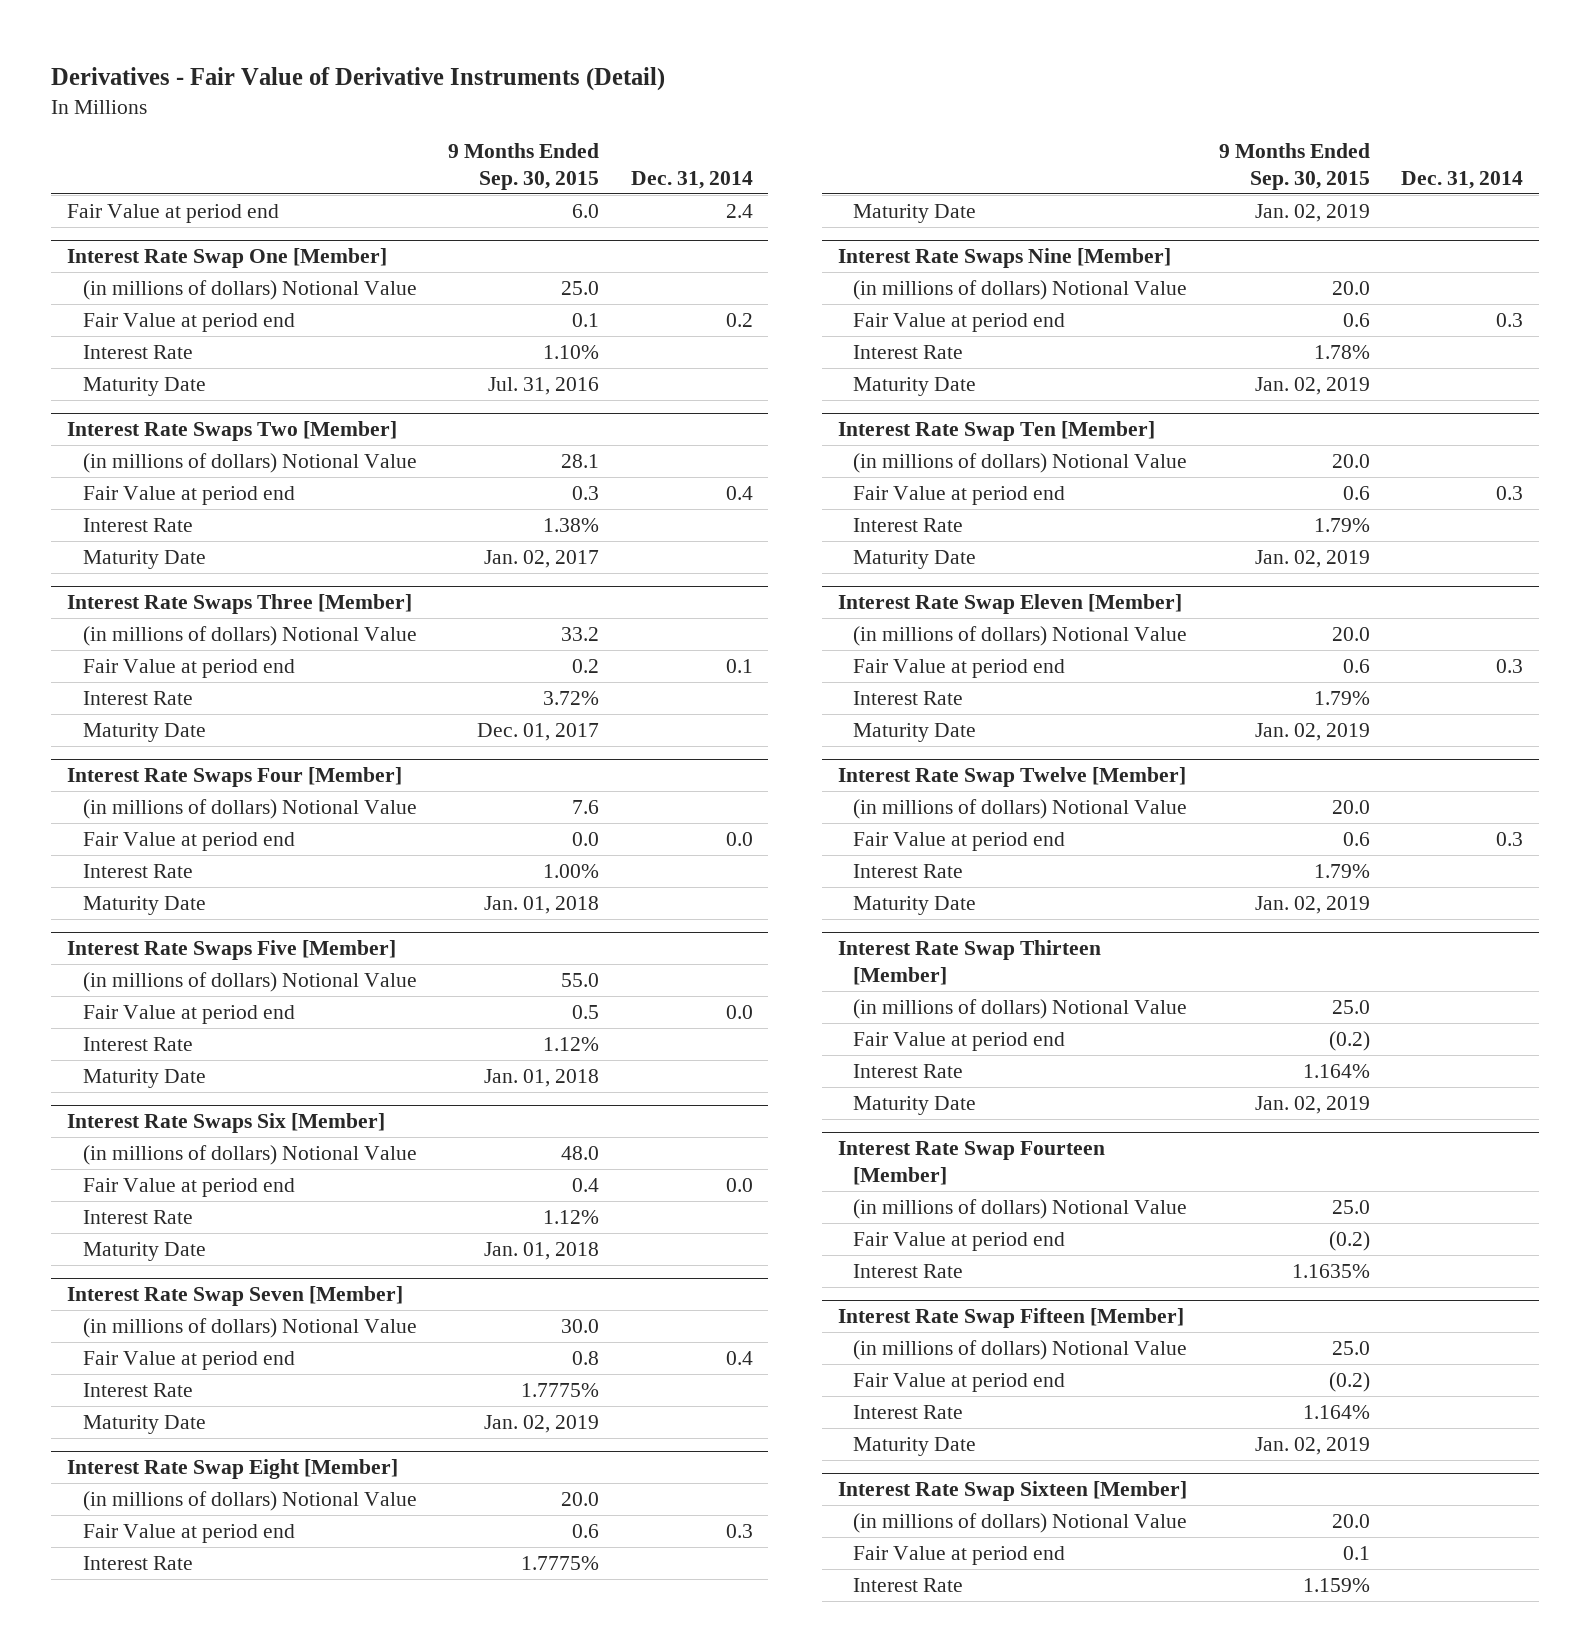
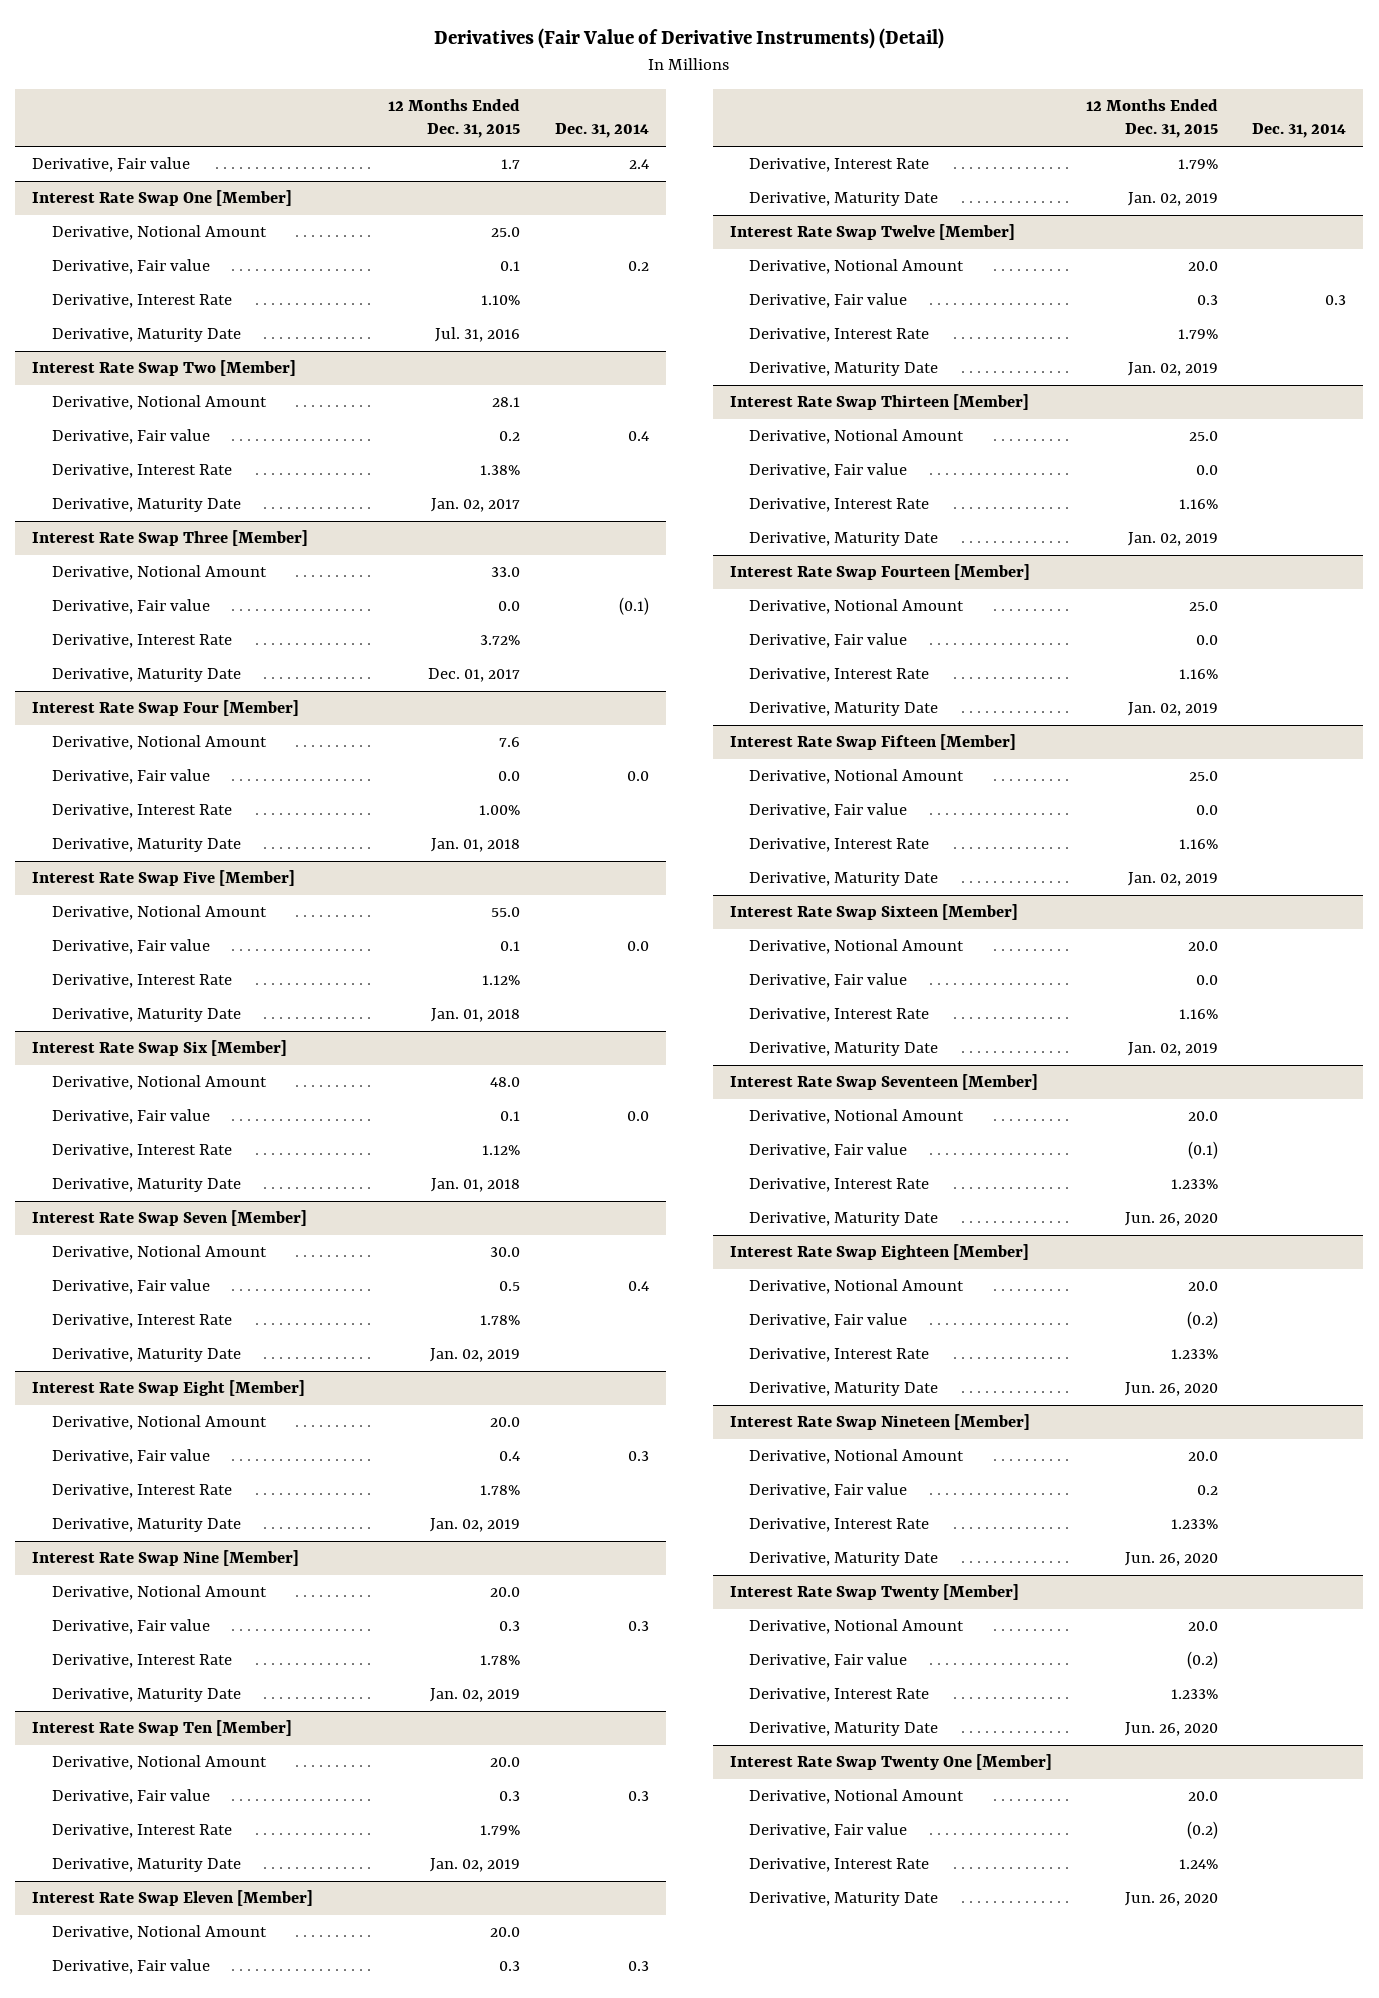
[51,66,666,91] Derivatives - Fair Value of Derivative Instruments (Detail) -> [434,28,945,50] Derivatives (Fair Value of Derivative Instruments) (Detail)
[448,143,600,190] 9 Months Ended Sep. 30, 2015 -> none
none -> [388,99,521,139] 12 Months Ended Dec. 31, 2015
[67,204,280,224] Fair Value at period end -> [32,157,191,173] Derivative, Fair value
[82,280,417,301] (in millions of dollars) Notional Value -> [51,225,267,241] Derivative, Notional Amount
[82,313,295,333] Fair Value at period end -> [51,259,210,275] Derivative, Fair value
[82,345,193,360] Interest Rate -> [51,294,232,309] Derivative, Interest Rate
[82,377,206,397] Maturity Date -> [51,328,241,343] Derivative, Maturity Date
[67,421,398,442] Interest Rate Swaps Two [Member] -> [32,360,297,377] Interest Rate Swap Two [Member]
[82,453,417,474] (in millions of dollars) Notional Value -> [51,395,267,411] Derivative, Notional Amount
[82,486,295,506] Fair Value at period end -> [51,429,210,445] Derivative, Fair value
[82,518,193,533] Interest Rate -> [51,464,232,479] Derivative, Interest Rate
[82,550,206,570] Maturity Date -> [51,498,241,513] Derivative, Maturity Date
[67,594,413,615] Interest Rate Swaps Three [Member] -> [32,530,309,547] Interest Rate Swap Three [Member]
[82,626,417,647] (in millions of dollars) Notional Value -> [51,565,267,581] Derivative, Notional Amount
[82,659,295,679] Fair Value at period end -> [51,599,210,615] Derivative, Fair value
[725,659,753,674] 0.1 -> [618,597,649,616] (0.1)
[82,691,193,706] Interest Rate -> [51,634,232,649] Derivative, Interest Rate
[82,723,206,743] Maturity Date -> [51,668,241,683] Derivative, Maturity Date
[67,767,403,788] Interest Rate Swaps Four [Member] -> [32,700,300,717] Interest Rate Swap Four [Member]
[82,799,417,820] (in millions of dollars) Notional Value -> [51,735,267,751] Derivative, Notional Amount
[82,832,295,852] Fair Value at period end -> [51,769,210,785] Derivative, Fair value
[82,864,193,879] Interest Rate -> [51,804,232,819] Derivative, Interest Rate
[82,896,206,916] Maturity Date -> [51,838,241,853] Derivative, Maturity Date
[67,940,397,961] Interest Rate Swaps Five [Member] -> [32,870,296,887] Interest Rate Swap Five [Member]
[82,972,417,993] (in millions of dollars) Notional Value -> [51,905,267,921] Derivative, Notional Amount
[82,1005,295,1025] Fair Value at period end -> [51,939,210,955] Derivative, Fair value
[82,1037,193,1052] Interest Rate -> [51,974,232,989] Derivative, Interest Rate
[82,1069,206,1089] Maturity Date -> [51,1008,241,1023] Derivative, Maturity Date
[67,1113,386,1134] Interest Rate Swaps Six [Member] -> [32,1040,288,1057] Interest Rate Swap Six [Member]
[82,1145,417,1166] (in millions of dollars) Notional Value -> [51,1075,267,1091] Derivative, Notional Amount
[82,1178,295,1198] Fair Value at period end -> [51,1109,210,1125] Derivative, Fair value
[82,1210,193,1225] Interest Rate -> [51,1144,232,1159] Derivative, Interest Rate
[82,1242,206,1262] Maturity Date -> [51,1178,241,1193] Derivative, Maturity Date
[82,1318,417,1339] (in millions of dollars) Notional Value -> [51,1245,267,1261] Derivative, Notional Amount
[82,1351,295,1371] Fair Value at period end -> [51,1279,210,1295] Derivative, Fair value
[82,1383,193,1398] Interest Rate -> [51,1314,232,1329] Derivative, Interest Rate
[82,1415,206,1435] Maturity Date -> [51,1348,241,1363] Derivative, Maturity Date
[82,1491,417,1512] (in millions of dollars) Notional Value -> [51,1415,267,1431] Derivative, Notional Amount
[82,1524,295,1544] Fair Value at period end -> [51,1449,210,1465] Derivative, Fair value
[82,1556,193,1571] Interest Rate -> [51,1484,232,1499] Derivative, Interest Rate
[853,204,977,224] Maturity Date -> [51,1518,241,1533] Derivative, Maturity Date
[837,248,1171,269] Interest Rate Swaps Nine [Member] -> [32,1550,300,1567] Interest Rate Swap Nine [Member]
[853,280,1188,301] (in millions of dollars) Notional Value -> [51,1585,267,1601] Derivative, Notional Amount
[853,313,1066,333] Fair Value at period end -> [51,1619,210,1635] Derivative, Fair value
[853,345,964,360] Interest Rate -> [51,1654,232,1669] Derivative, Interest Rate
[853,377,977,397] Maturity Date -> [51,1688,241,1703] Derivative, Maturity Date
[853,453,1188,474] (in millions of dollars) Notional Value -> [51,1755,267,1771] Derivative, Notional Amount
[853,486,1066,506] Fair Value at period end -> [51,1789,210,1805] Derivative, Fair value
[853,518,964,533] Interest Rate -> [51,1824,232,1839] Derivative, Interest Rate
[853,550,977,570] Maturity Date -> [51,1858,241,1873] Derivative, Maturity Date
[853,626,1188,647] (in millions of dollars) Notional Value -> [51,1925,267,1941] Derivative, Notional Amount
[853,659,1066,679] Fair Value at period end -> [51,1959,210,1975] Derivative, Fair value
[853,691,964,706] Interest Rate -> [749,158,930,173] Derivative, Interest Rate
[853,723,977,743] Maturity Date -> [749,192,939,207] Derivative, Maturity Date
[853,799,1188,820] (in millions of dollars) Notional Value -> [749,259,965,275] Derivative, Notional Amount
[853,832,1066,852] Fair Value at period end -> [749,293,908,309] Derivative, Fair value
[853,864,964,879] Interest Rate -> [749,328,930,343] Derivative, Interest Rate
[853,896,977,916] Maturity Date -> [749,362,939,377] Derivative, Maturity Date
[853,999,1188,1020] (in millions of dollars) Notional Value -> [749,429,965,445] Derivative, Notional Amount
[853,1032,1066,1052] Fair Value at period end -> [749,463,908,479] Derivative, Fair value
[853,1064,964,1079] Interest Rate -> [749,498,930,513] Derivative, Interest Rate
[853,1096,977,1116] Maturity Date -> [749,532,939,547] Derivative, Maturity Date
[853,1199,1188,1220] (in millions of dollars) Notional Value -> [749,599,965,615] Derivative, Notional Amount
[853,1232,1066,1252] Fair Value at period end -> [749,633,908,649] Derivative, Fair value
[853,1264,964,1279] Interest Rate -> [749,668,930,683] Derivative, Interest Rate
none -> [749,702,939,717] Derivative, Maturity Date
[853,1340,1188,1361] (in millions of dollars) Notional Value -> [749,769,965,785] Derivative, Notional Amount
[853,1373,1066,1393] Fair Value at period end -> [749,803,908,819] Derivative, Fair value
[853,1405,964,1420] Interest Rate -> [749,838,930,853] Derivative, Interest Rate
[853,1437,977,1457] Maturity Date -> [749,872,939,887] Derivative, Maturity Date
[853,1513,1188,1534] (in millions of dollars) Notional Value -> [749,939,965,955] Derivative, Notional Amount
[853,1546,1066,1566] Fair Value at period end -> [749,973,908,989] Derivative, Fair value
[853,1578,964,1593] Interest Rate -> [749,1008,930,1023] Derivative, Interest Rate
none -> [749,1042,939,1057] Derivative, Maturity Date
none -> [730,1074,1039,1091] Interest Rate Swap Seventeen [Member]
none -> [749,1109,965,1125] Derivative, Notional Amount
none -> [749,1143,908,1159] Derivative, Fair value
none -> [749,1178,930,1193] Derivative, Interest Rate
none -> [749,1212,939,1227] Derivative, Maturity Date
none -> [730,1244,1030,1261] Interest Rate Swap Eighteen [Member]
none -> [749,1279,965,1295] Derivative, Notional Amount
none -> [749,1313,908,1329] Derivative, Fair value
none -> [749,1348,930,1363] Derivative, Interest Rate
none -> [749,1382,939,1397] Derivative, Maturity Date
none -> [730,1414,1031,1431] Interest Rate Swap Nineteen [Member]
none -> [749,1449,965,1465] Derivative, Notional Amount
none -> [749,1483,908,1499] Derivative, Fair value
none -> [749,1518,930,1533] Derivative, Interest Rate
none -> [749,1552,939,1567] Derivative, Maturity Date
none -> [730,1584,1020,1601] Interest Rate Swap Twenty [Member]
none -> [749,1619,965,1635] Derivative, Notional Amount
none -> [749,1653,908,1669] Derivative, Fair value
none -> [749,1688,930,1703] Derivative, Interest Rate
none -> [749,1722,939,1737] Derivative, Maturity Date
none -> [730,1754,1053,1771] Interest Rate Swap Twenty One [Member]
none -> [749,1789,965,1805] Derivative, Notional Amount
none -> [749,1823,908,1839] Derivative, Fair value
none -> [749,1858,930,1873] Derivative, Interest Rate
none -> [749,1892,939,1907] Derivative, Maturity Date

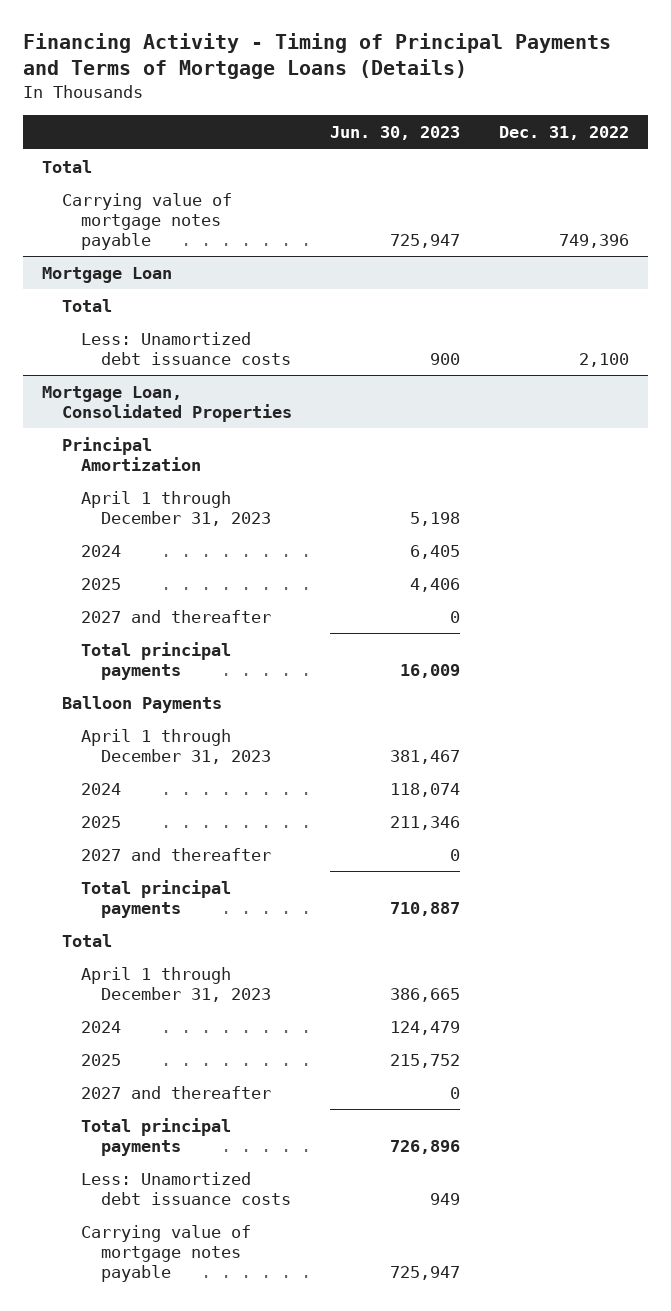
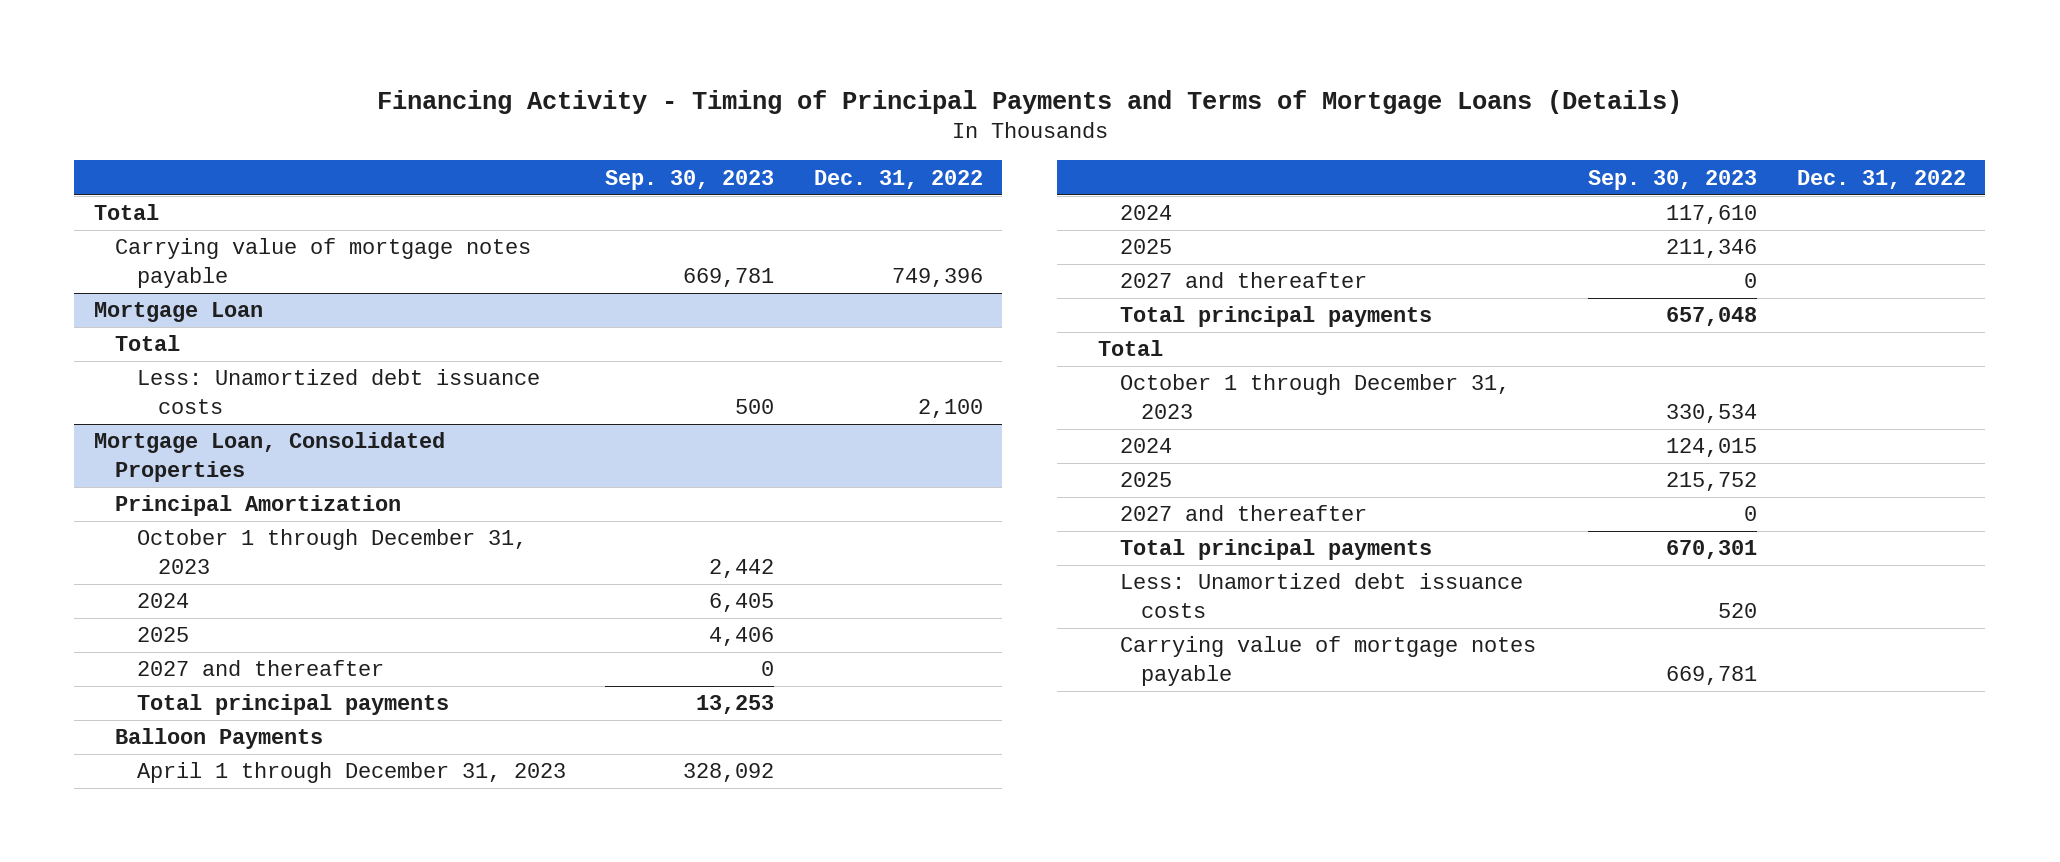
[330,126,461,141] Jun. 30, 2023 -> none
none -> [605,169,775,190] Sep. 30, 2023
[81,490,271,526] April 1 through December 31, 2023 -> [136,529,527,574] October 1 through December 31, 2023
[81,966,271,1002] April 1 through December 31, 2023 -> [1119,374,1510,419] October 1 through December 31, 2023

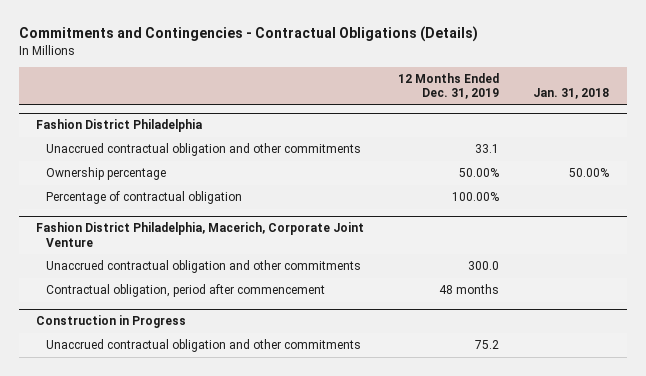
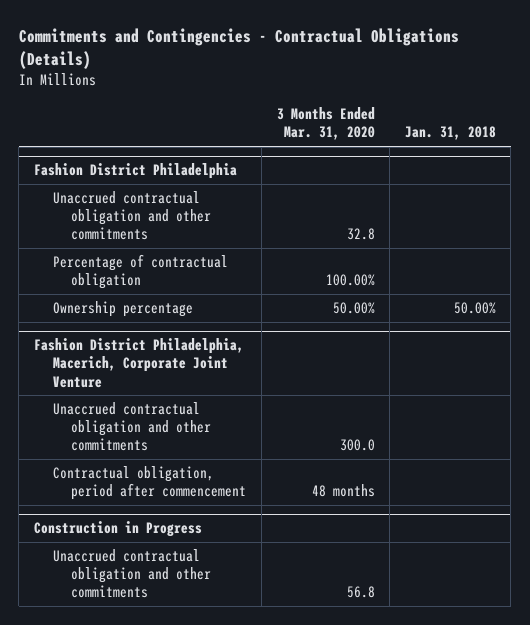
[398,72,500,100] 12 Months Ended Dec. 31, 2019 -> none
none -> [276,107,375,141] 3 Months Ended Mar. 31, 2020
[45,167,166,181] Ownership percentage -> [52,301,193,318] Ownership percentage

